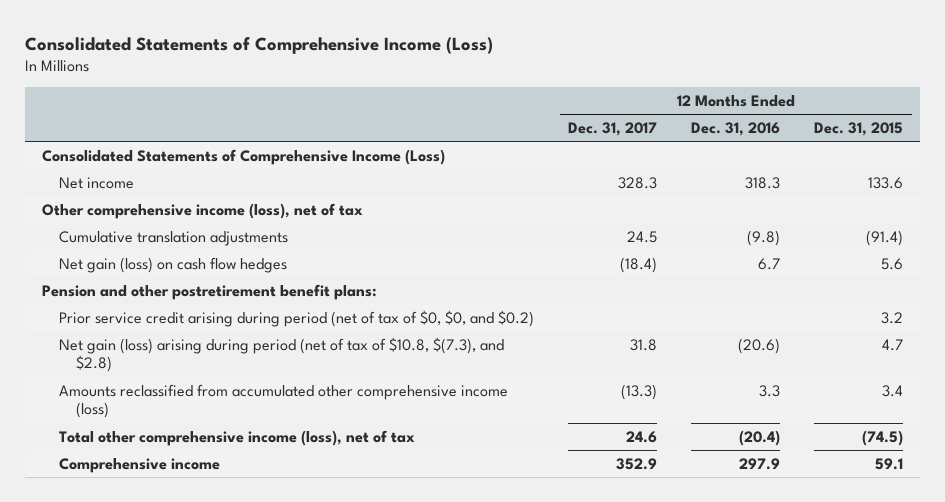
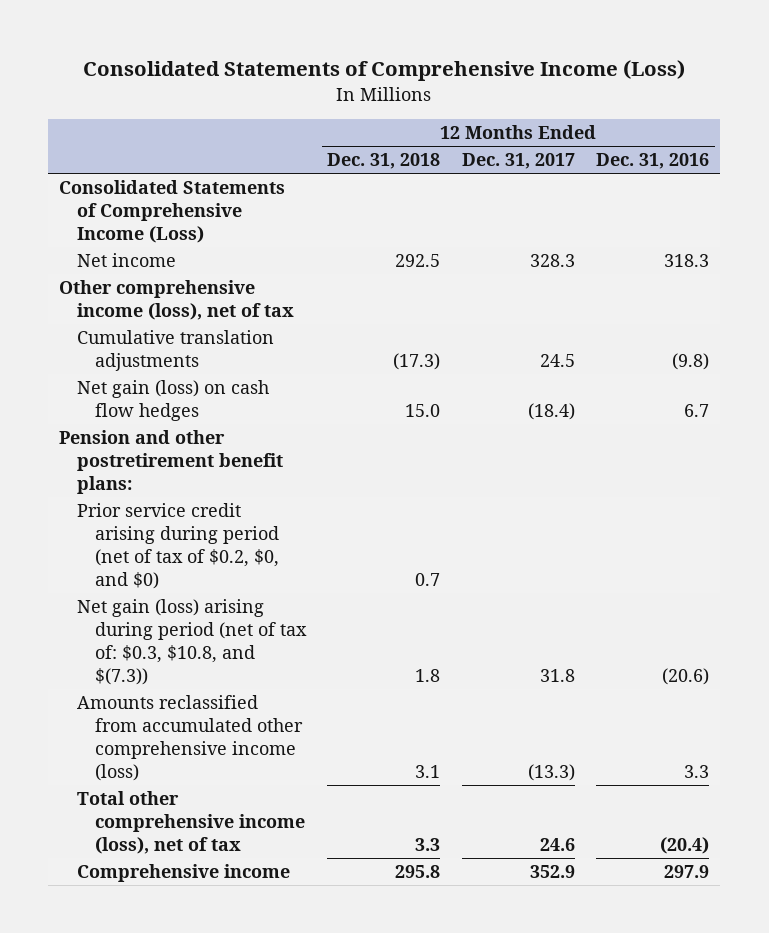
[814,121,904,136] Dec. 31, 2015 -> none
none -> [327,153,441,170] Dec. 31, 2018
[59,309,535,327] Prior service credit arising during period (net of tax of $0, $0, and $0.2) -> [76,503,279,589] Prior service credit arising during period (net of tax of $0.2, $0, and $0)
[59,336,505,373] Net gain (loss) arising during period (net of tax of $10.8, $(7.3), and $2.8) -> [76,599,307,685] Net gain (loss) arising during period (net of tax of: $0.3, $10.8, and $(7.3))

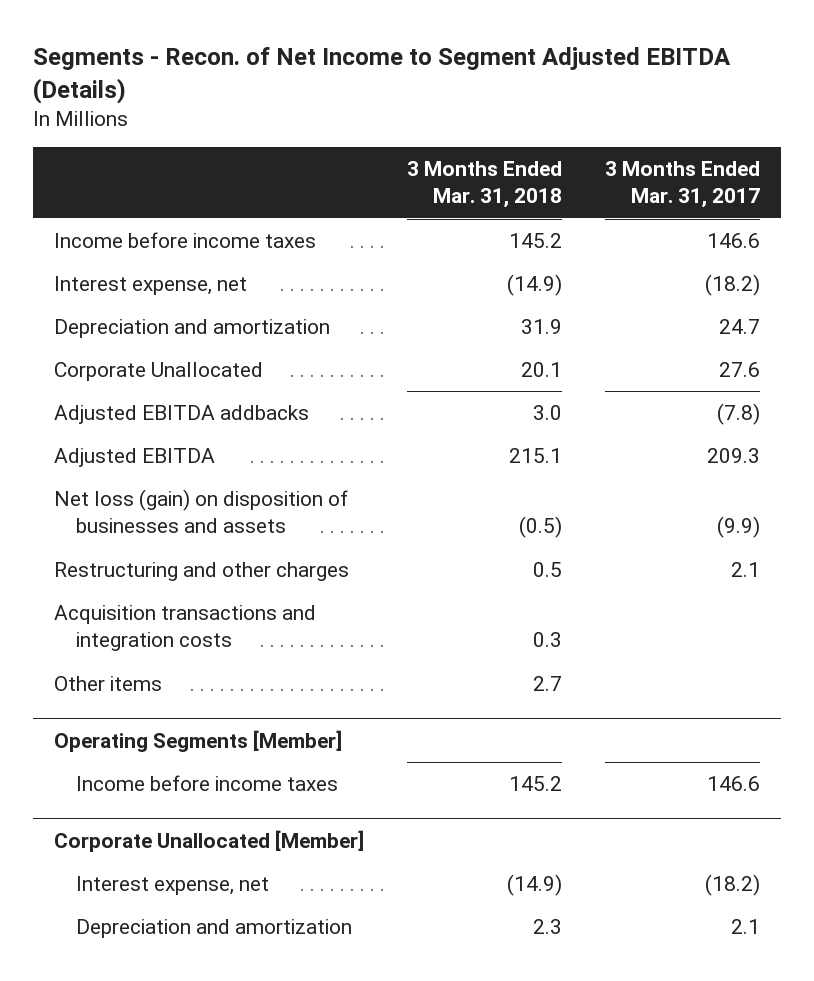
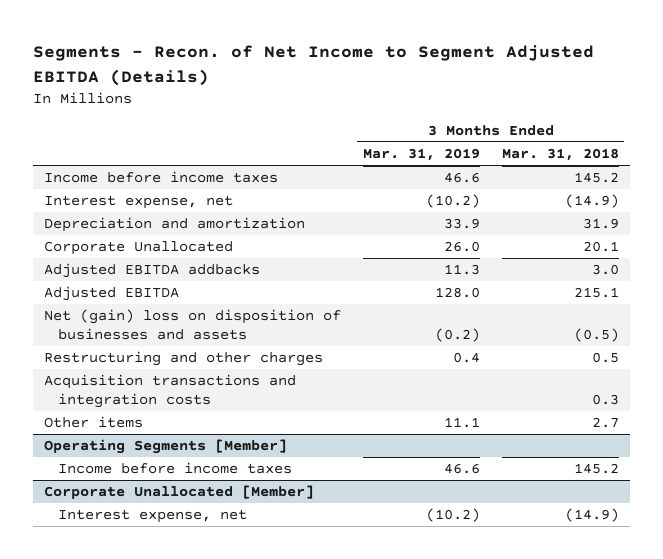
[604,161,760,209] 3 Months Ended Mar. 31, 2017 -> none
none -> [362,147,480,161] Mar. 31, 2019
[53,489,348,534] Net loss (gain) on disposition of businesses and assets -> [44,309,342,341] Net (gain) loss on disposition of businesses and assets
[75,919,352,939] Depreciation and amortization -> none

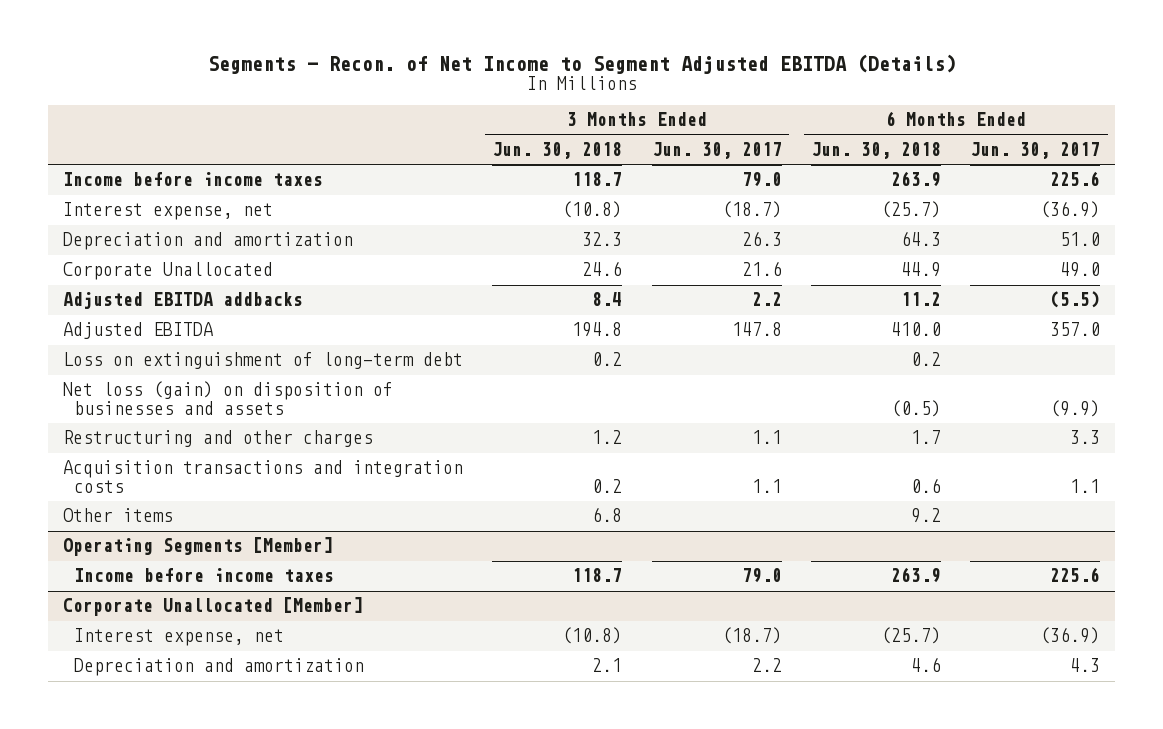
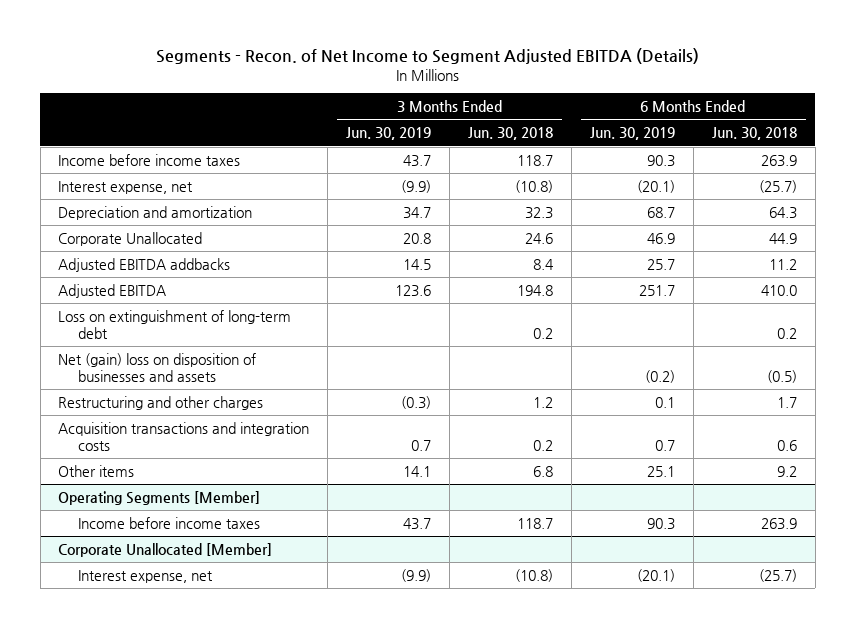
[651,142,782,160] Jun. 30, 2017 -> none
[970,142,1101,160] Jun. 30, 2017 -> none
none -> [346,127,432,141] Jun. 30, 2019
none -> [589,127,675,141] Jun. 30, 2019
[62,381,393,416] Net loss (gain) on disposition of businesses and assets -> [58,352,257,382] Net (gain) loss on disposition of businesses and assets
[74,658,365,677] Depreciation and amortization -> none

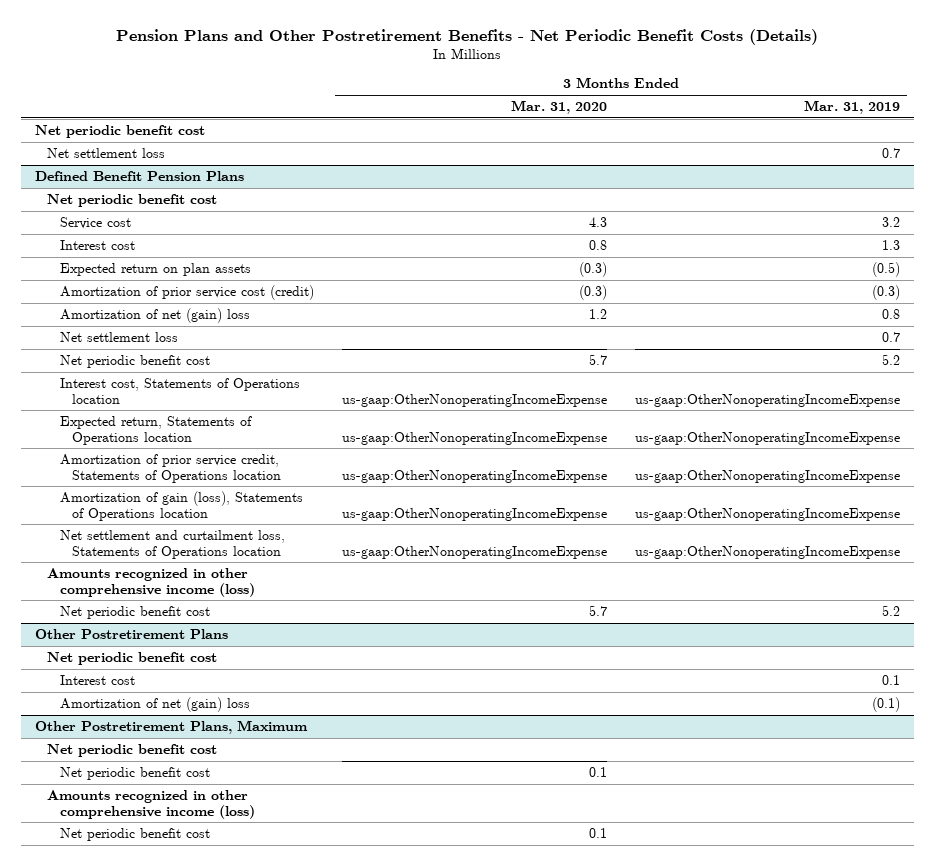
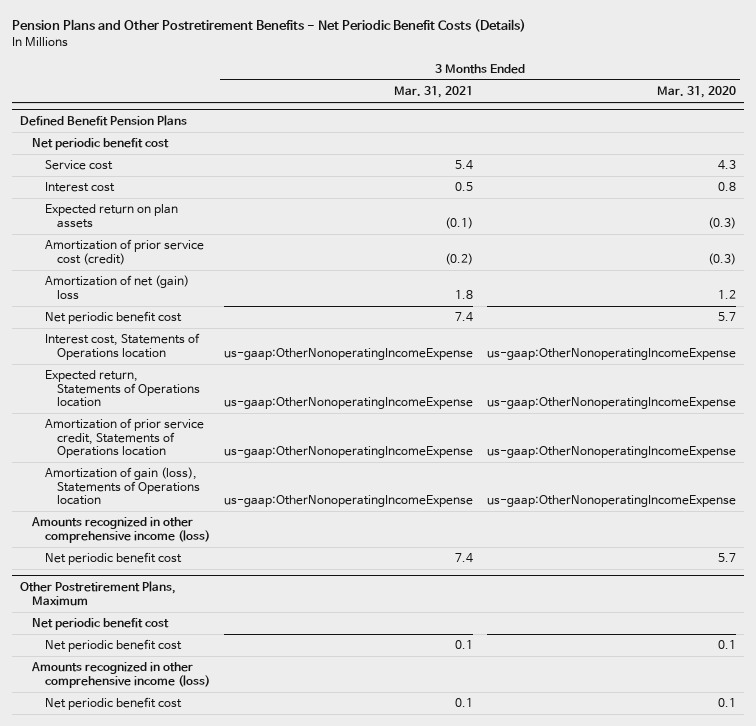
[803,100,900,115] Mar. 31, 2019 -> none
none -> [394,86,474,99] Mar. 31, 2021
[34,124,205,138] Net periodic benefit cost -> none
[47,147,166,158] Net settlement loss -> none
[59,331,178,342] Net settlement loss -> none
[59,529,285,559] Net settlement and curtailment loss, Statements of Operations location -> none
[34,628,228,639] Other Postretirement Plans -> none
[47,651,218,665] Net periodic benefit cost -> none
[59,674,135,685] Interest cost -> none
[59,696,250,712] Amortization of net (gain) loss -> none

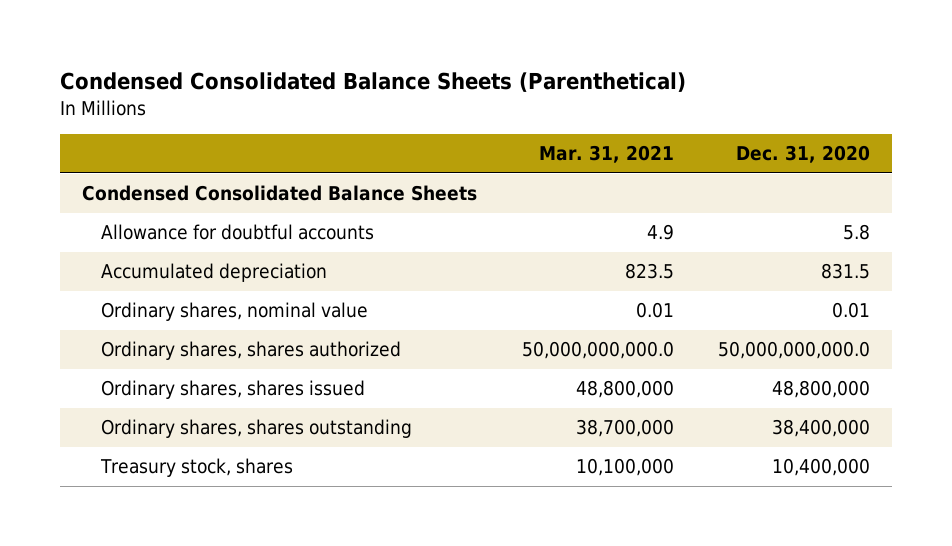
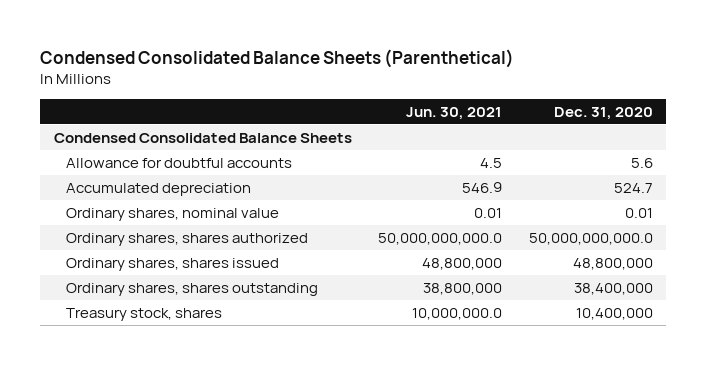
[538,145,674,164] Mar. 31, 2021 -> none
none -> [406,106,503,120] Jun. 30, 2021
[842,224,870,241] 5.8 -> [630,157,653,168] 5.6
[820,263,870,280] 831.5 -> [613,182,653,193] 524.7

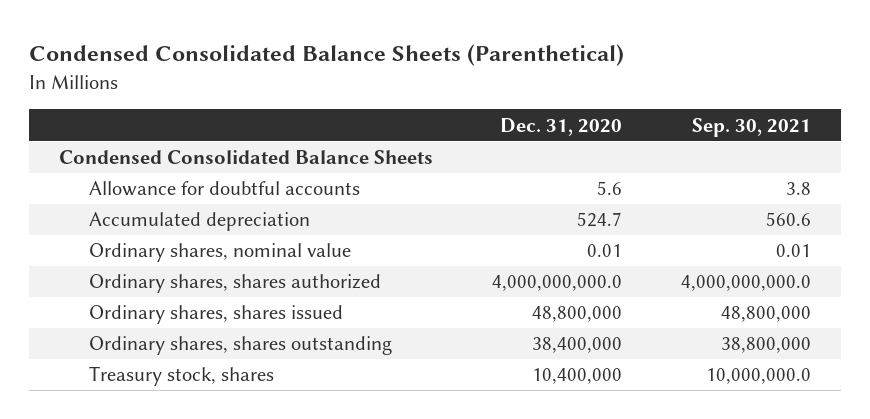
[406,106,503,120] Jun. 30, 2021 -> none
none -> [692,117,812,137] Sep. 30, 2021
[528,232,653,245] 50,000,000,000.0 -> [492,275,623,292] 4,000,000,000.0

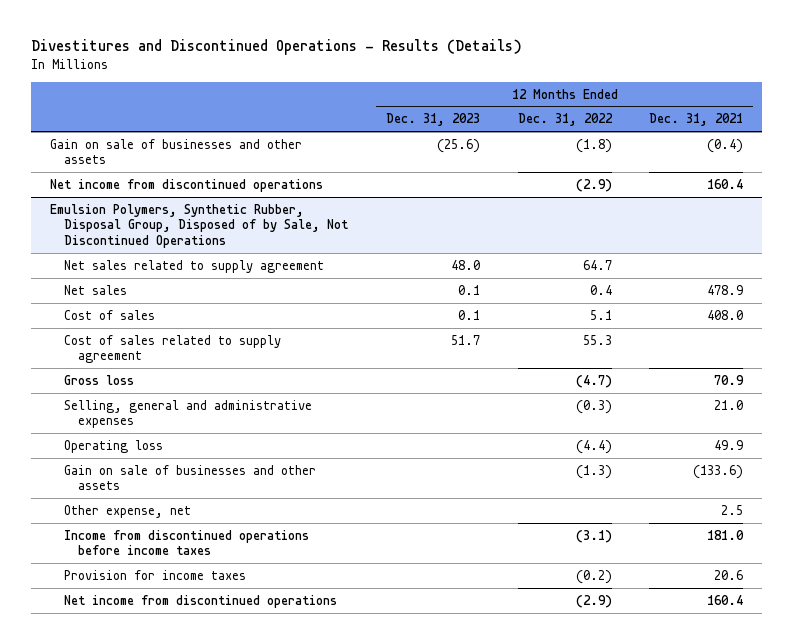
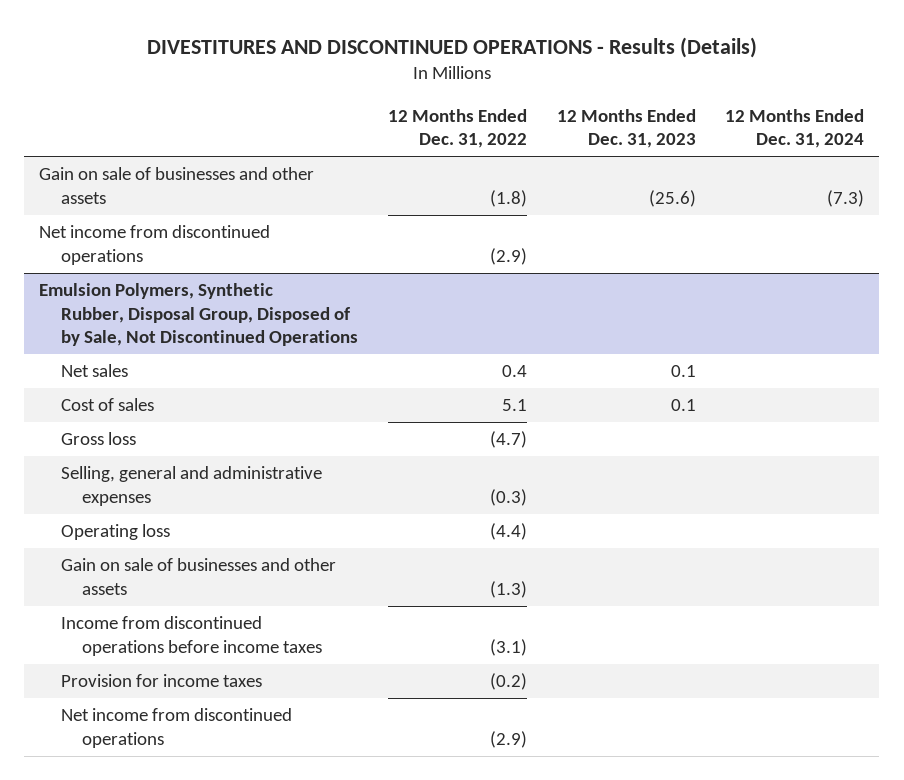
[30,38,522,55] Divestitures and Discontinued Operations - Results (Details) -> [146,36,757,58] DIVESTITURES AND DISCONTINUED OPERATIONS - Results (Details)
[649,113,744,127] Dec. 31, 2021 -> none
none -> [725,108,865,148] 12 Months Ended Dec. 31, 2024
[63,259,324,273] Net sales related to supply agreement -> none
[63,334,281,364] Cost of sales related to supply agreement -> none
[63,504,191,518] Other expense, net -> none

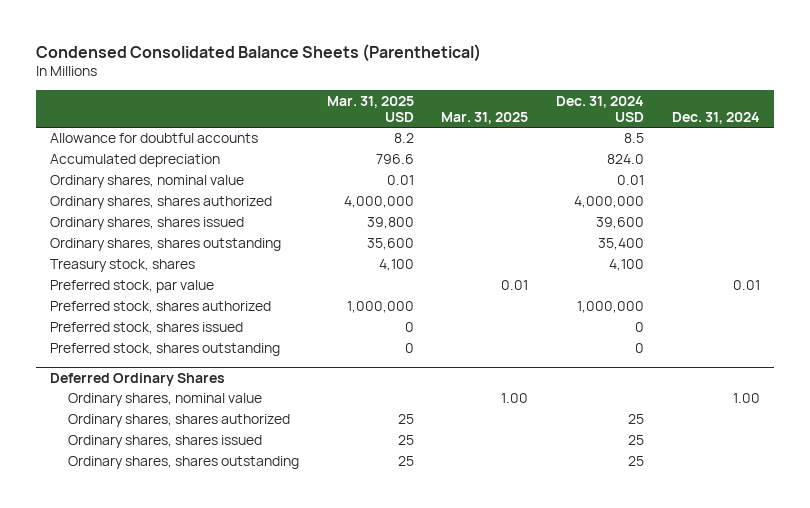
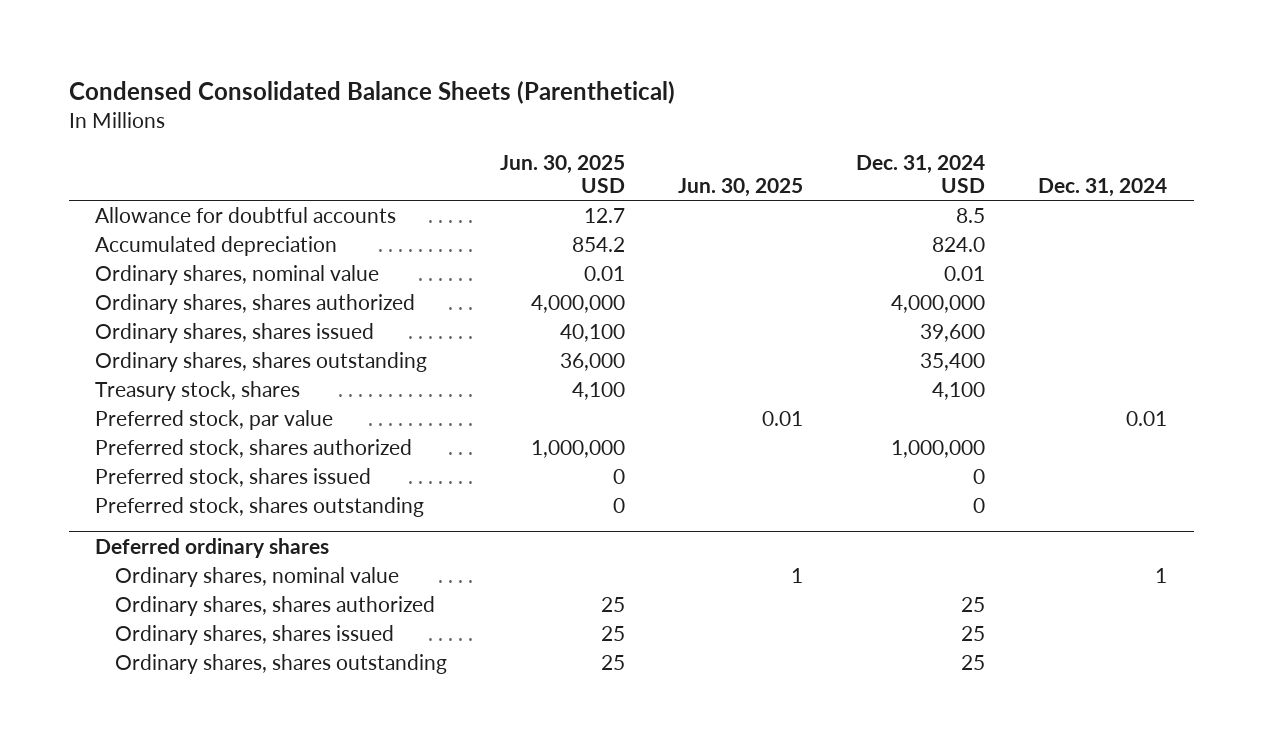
[326,95,414,122] Mar. 31, 2025 USD -> none
[441,111,529,124] Mar. 31, 2025 -> none
none -> [499,154,625,194] Jun. 30, 2025 USD
none -> [677,178,803,198] Jun. 30, 2025
[50,372,226,386] Deferred Ordinary Shares -> [95,537,330,558] Deferred ordinary shares
[732,393,760,404] 1.00 -> [1155,567,1168,583] 1

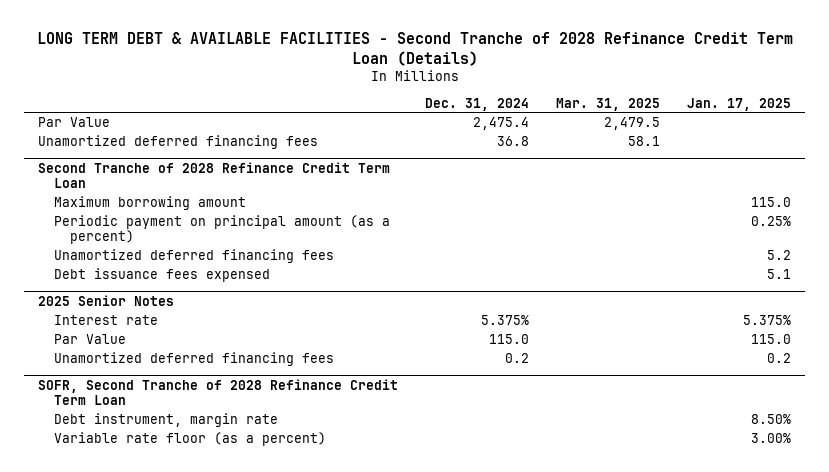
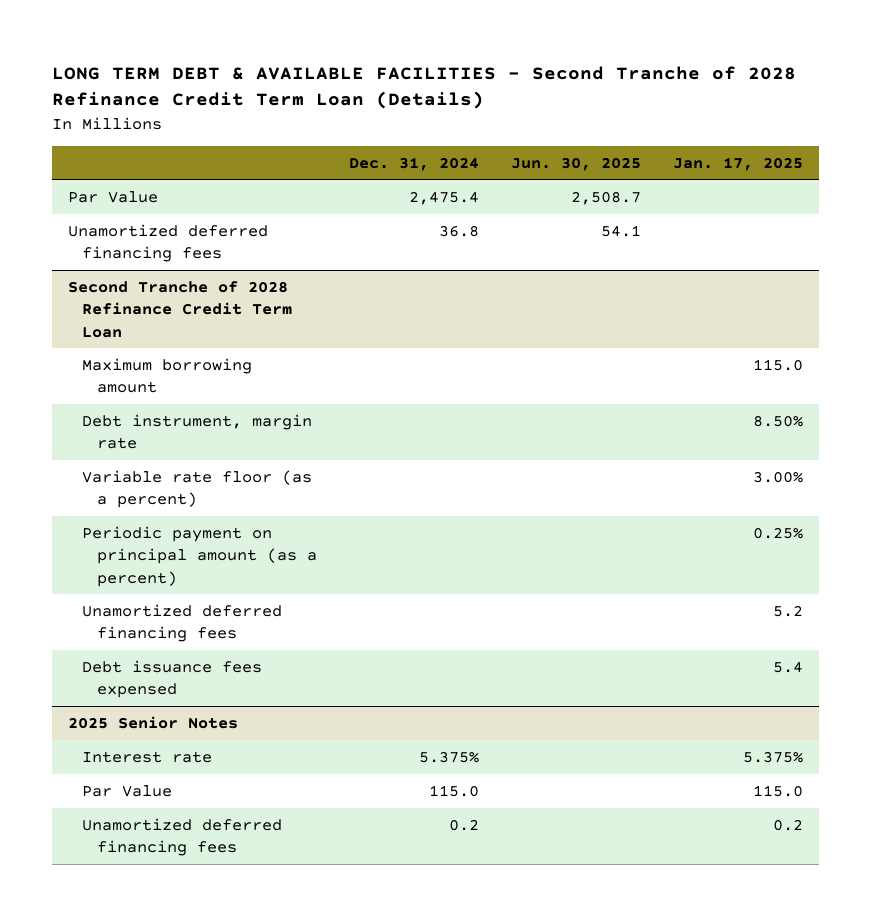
[556,97,661,111] Mar. 31, 2025 -> none
none -> [511,156,642,171] Jun. 30, 2025
none -> [82,413,313,450] Debt instrument, margin rate
none -> [82,469,313,509] Variable rate floor (as a percent)
[767,269,792,280] 5.1 -> [773,660,804,673] 5.4
[37,378,398,405] SOFR, Second Tranche of 2028 Refinance Credit Term Loan -> none
[53,413,278,428] Debt instrument, margin rate -> none
[53,432,326,447] Variable rate floor (as a percent) -> none

